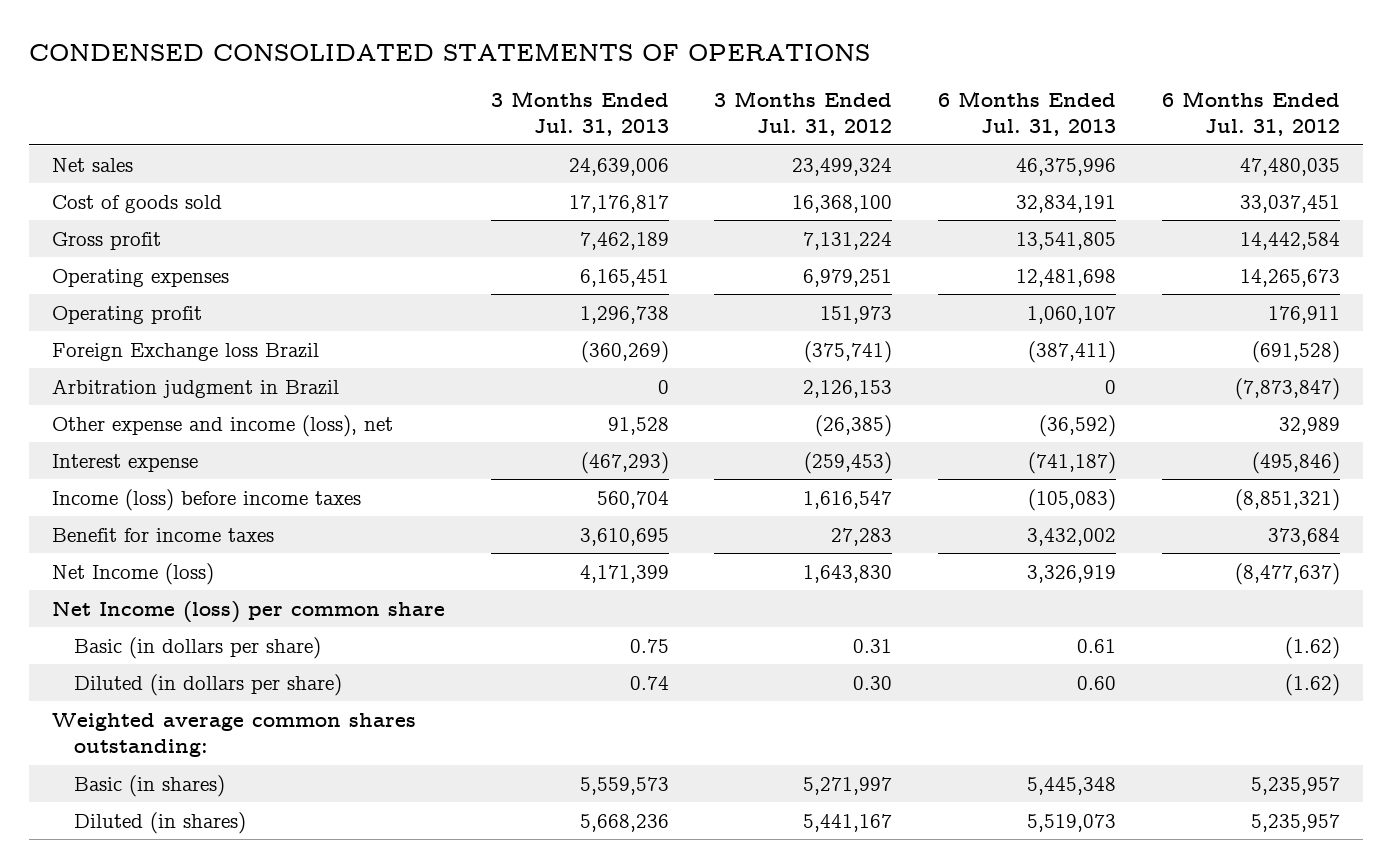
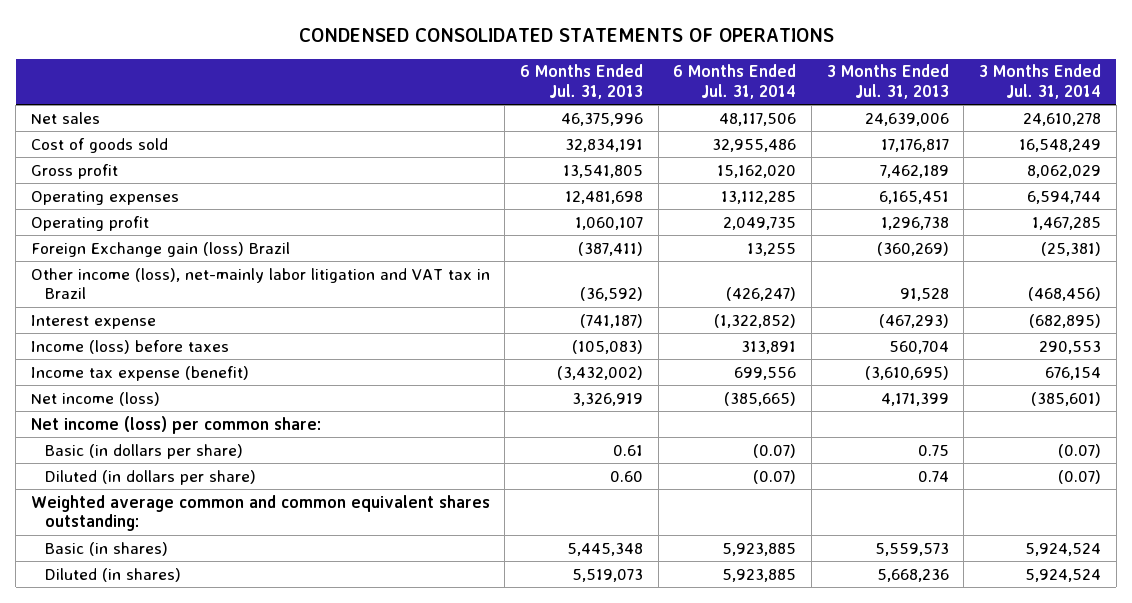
[714,91,893,137] 3 Months Ended Jul. 31, 2012 -> none
[1162,91,1341,137] 6 Months Ended Jul. 31, 2012 -> none
none -> [673,64,797,100] 6 Months Ended Jul. 31, 2014
none -> [978,64,1101,100] 3 Months Ended Jul. 31, 2014
[51,378,339,398] Arbitration judgment in Brazil -> none
[51,342,319,361] Foreign Exchange loss Brazil -> [30,241,290,257] Foreign Exchange gain (loss) Brazil
[51,414,393,437] Other expense and income (loss), net -> [30,267,490,300] Other income (loss), net-mainly labor litigation and VAT tax in Brazil
[51,488,361,511] Income (loss) before income taxes -> [30,339,229,354] Income (loss) before taxes
[51,527,274,542] Benefit for income taxes -> [30,365,249,381] Income tax expense (benefit)
[579,527,669,546] 3,610,695 -> [864,365,949,380] (3,610,695)
[1027,527,1117,546] 3,432,002 -> [557,365,644,380] (3,432,002)
[51,562,214,585] Net Income (loss) -> [30,391,160,406] Net income (loss)
[51,600,445,623] Net Income (loss) per common share -> [30,415,321,434] Net income (loss) per common share:
[51,712,416,758] Weighted average common shares outstanding: -> [30,494,490,532] Weighted average common and common equivalent shares outstanding:

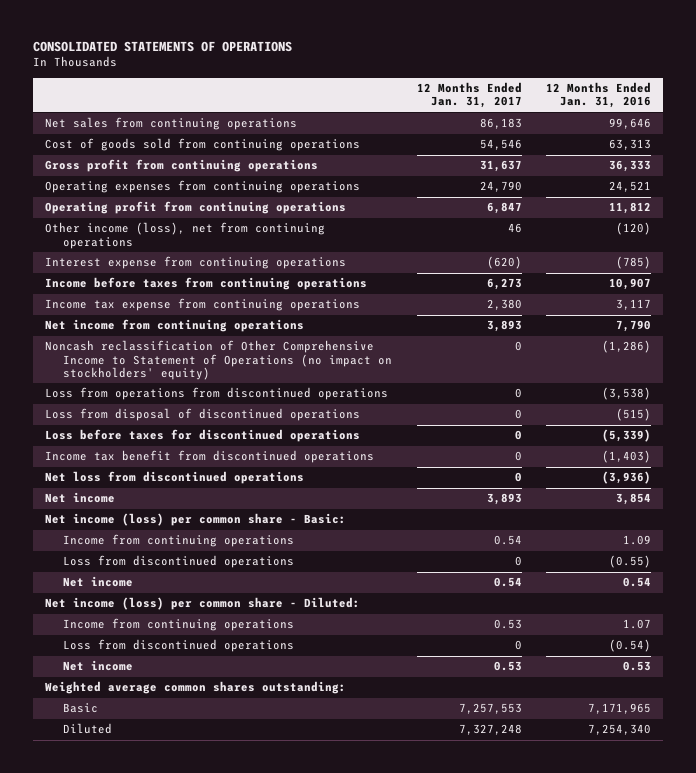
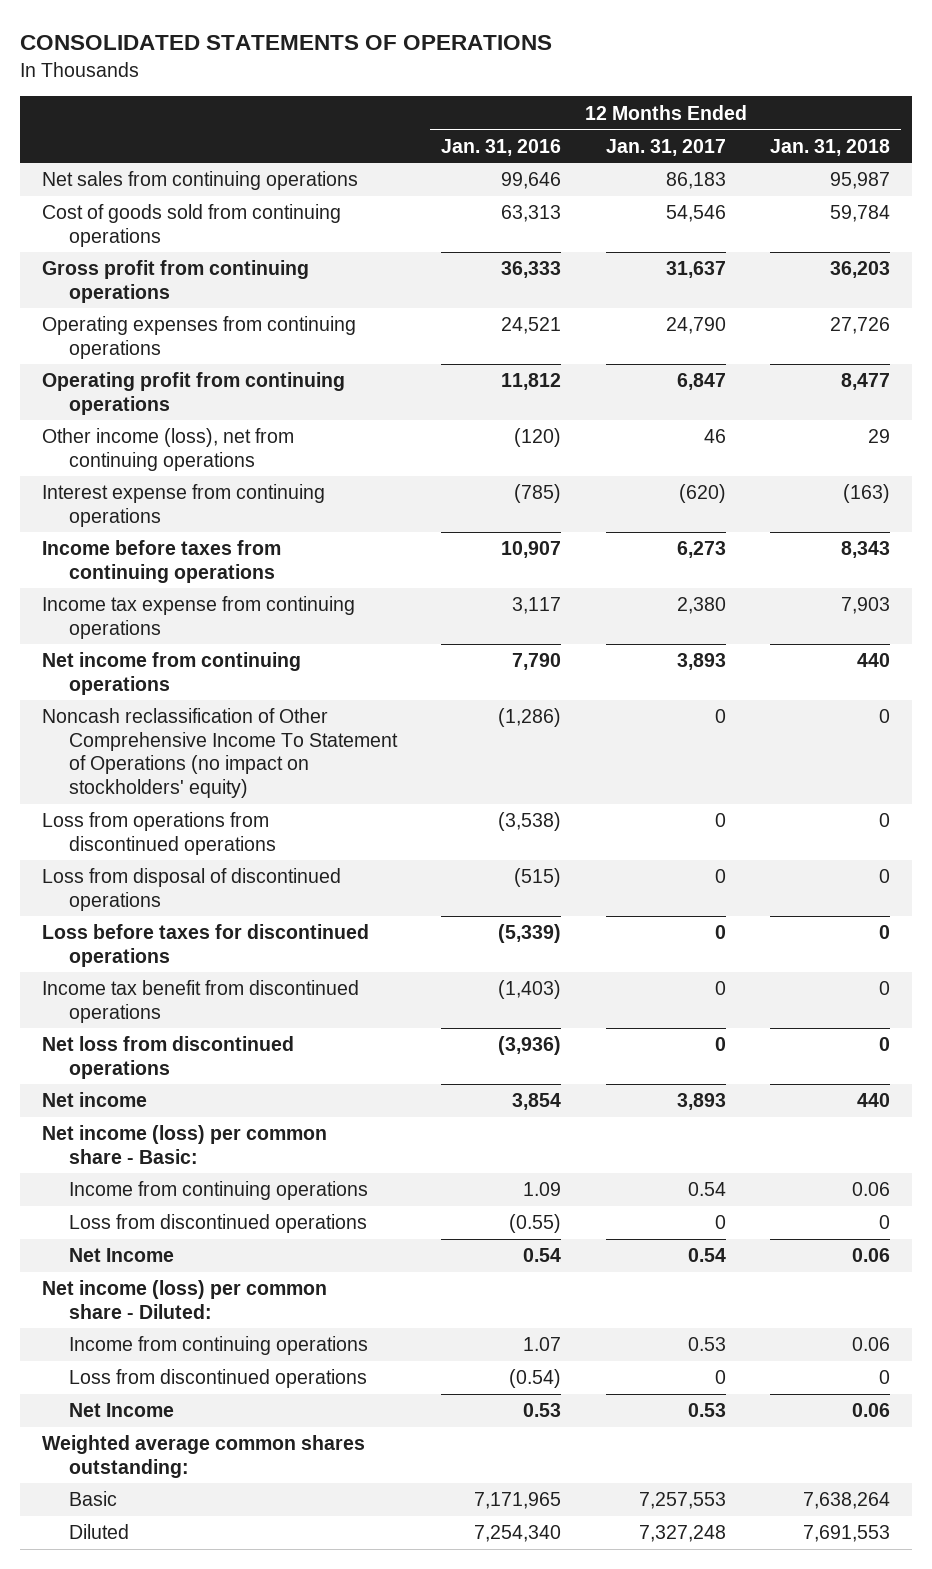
none -> [770,138,891,156] Jan. 31, 2018
[44,340,393,380] Noncash reclassification of Other Comprehensive Income to Statement of Operations (no impact on stockholders' equity) -> [41,708,398,798] Noncash reclassification of Other Comprehensive Income To Statement of Operations (no impact on stockholders' equity)
[63,576,134,588] Net income -> [68,1248,174,1263] Net Income
[63,660,134,672] Net income -> [68,1403,174,1418] Net Income

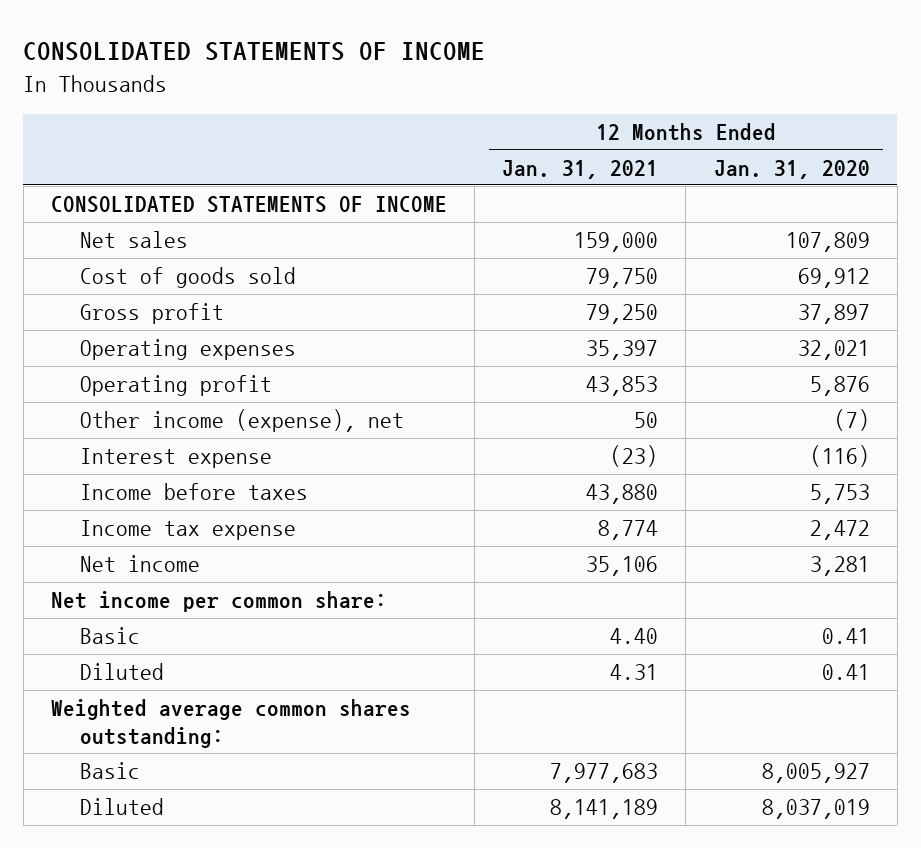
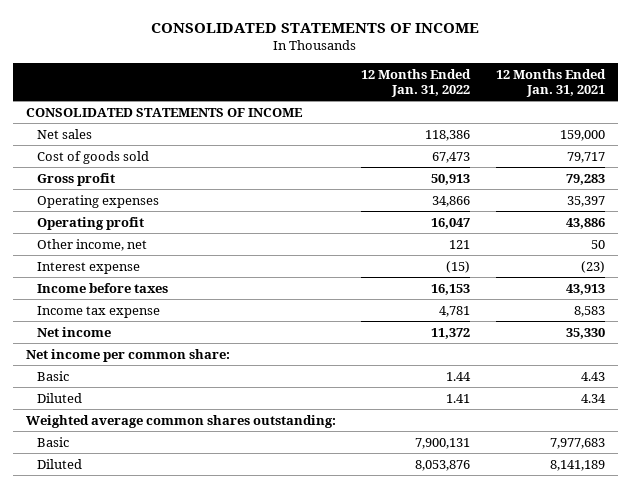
[713,159,870,179] Jan. 31, 2020 -> none
none -> [361,68,472,97] 12 Months Ended Jan. 31, 2022
[586,268,659,289] 79,750 -> [567,151,606,163] 79,717
[586,304,659,325] 79,250 -> [566,173,606,185] 79,283
[586,376,659,397] 43,853 -> [566,217,606,229] 43,886
[80,409,405,433] Other income (expense), net -> [36,238,147,251] Other income, net
[586,484,659,505] 43,880 -> [566,283,606,295] 43,913
[598,520,659,541] 8,774 -> [574,305,606,317] 8,583
[586,556,659,577] 35,106 -> [566,327,606,339] 35,330
[610,628,659,645] 4.40 -> [581,371,606,381] 4.43
[610,664,659,681] 4.31 -> [581,393,607,403] 4.34

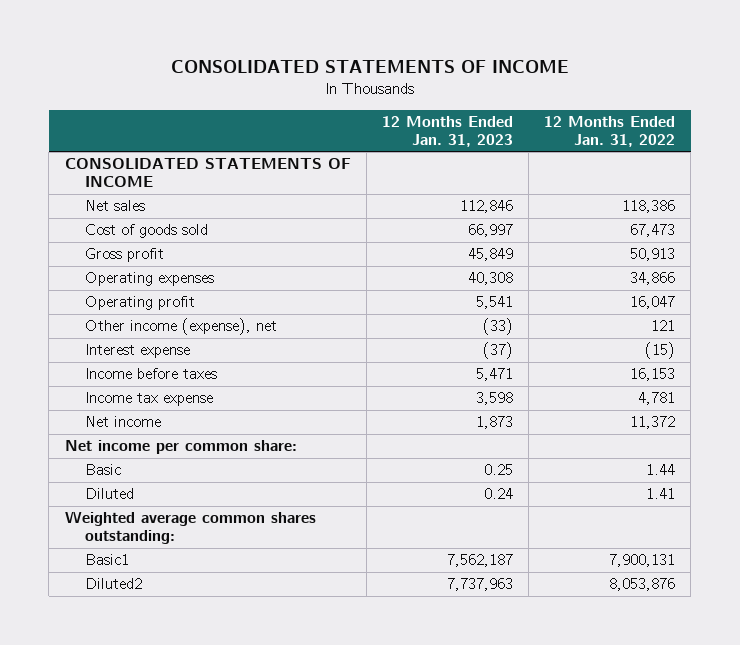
[496,68,607,97] 12 Months Ended Jan. 31, 2021 -> none
none -> [381,115,513,148] 12 Months Ended Jan. 31, 2023
[36,238,147,251] Other income, net -> [84,318,277,336] Other income (expense), net
[36,436,69,447] Basic -> [84,554,129,566] Basic1
[36,458,82,469] Diluted -> [84,578,142,590] Diluted2

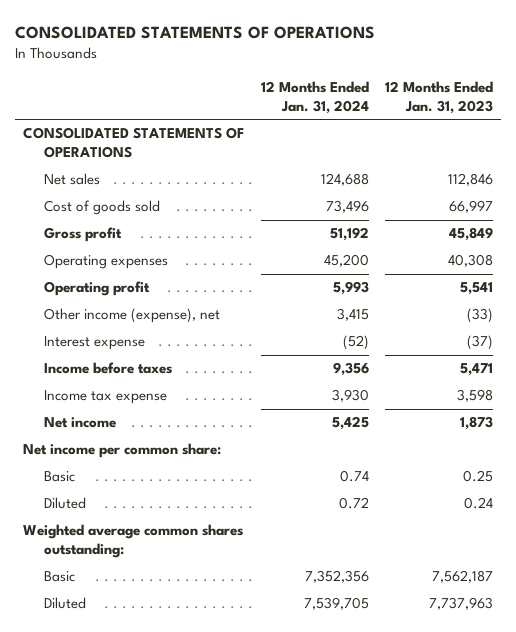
[170,60,569,74] CONSOLIDATED STATEMENTS OF INCOME -> [15,26,376,40] CONSOLIDATED STATEMENTS OF OPERATIONS
[544,115,676,148] 12 Months Ended Jan. 31, 2022 -> none
none -> [260,80,369,114] 12 Months Ended Jan. 31, 2024
[64,158,351,188] CONSOLIDATED STATEMENTS OF INCOME -> [23,127,245,159] CONSOLIDATED STATEMENTS OF OPERATIONS
[84,554,129,566] Basic1 -> [44,571,76,583] Basic
[84,578,142,590] Diluted2 -> [44,597,87,610] Diluted

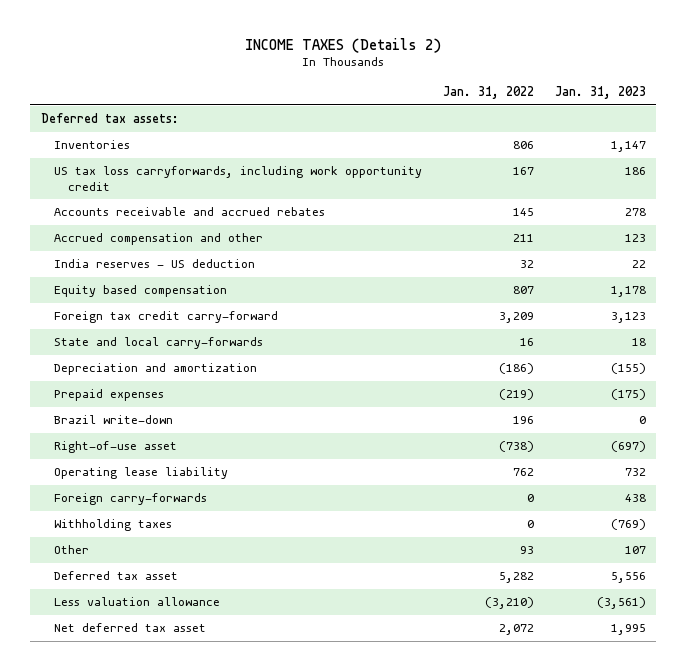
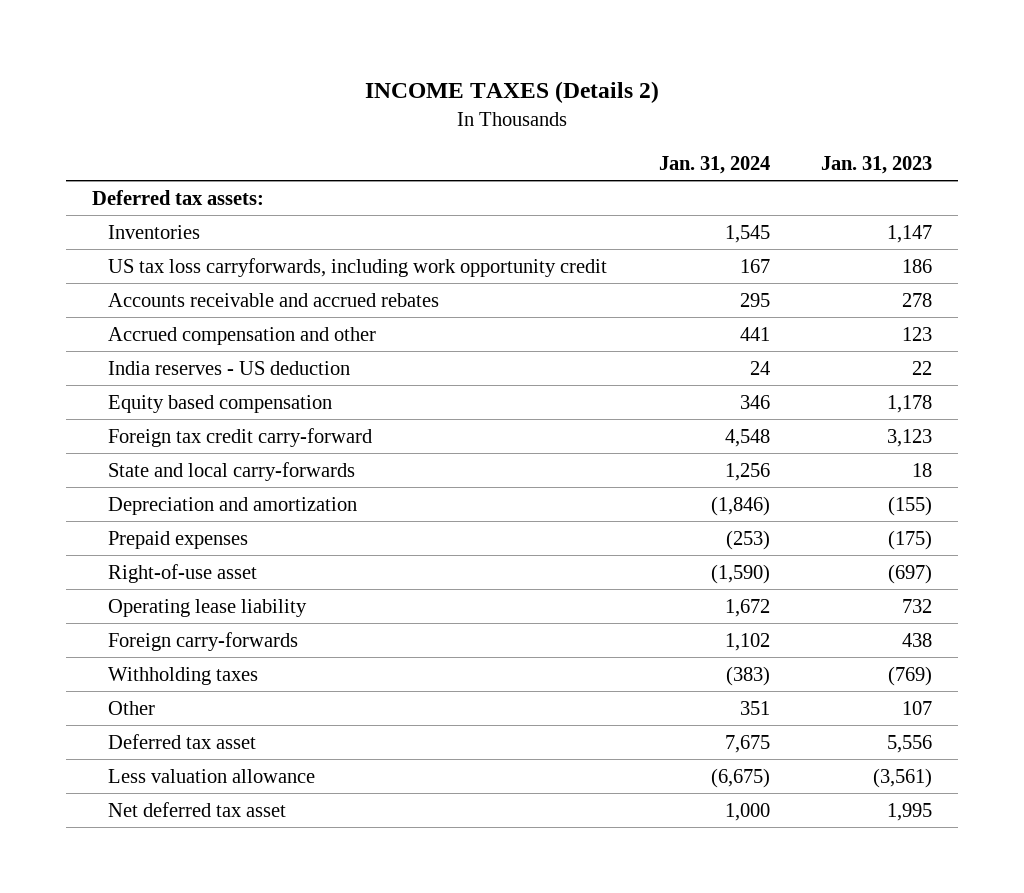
[443,86,535,100] Jan. 31, 2022 -> none
none -> [658,156,770,175] Jan. 31, 2024
[54,415,174,425] Brazil write-down -> none

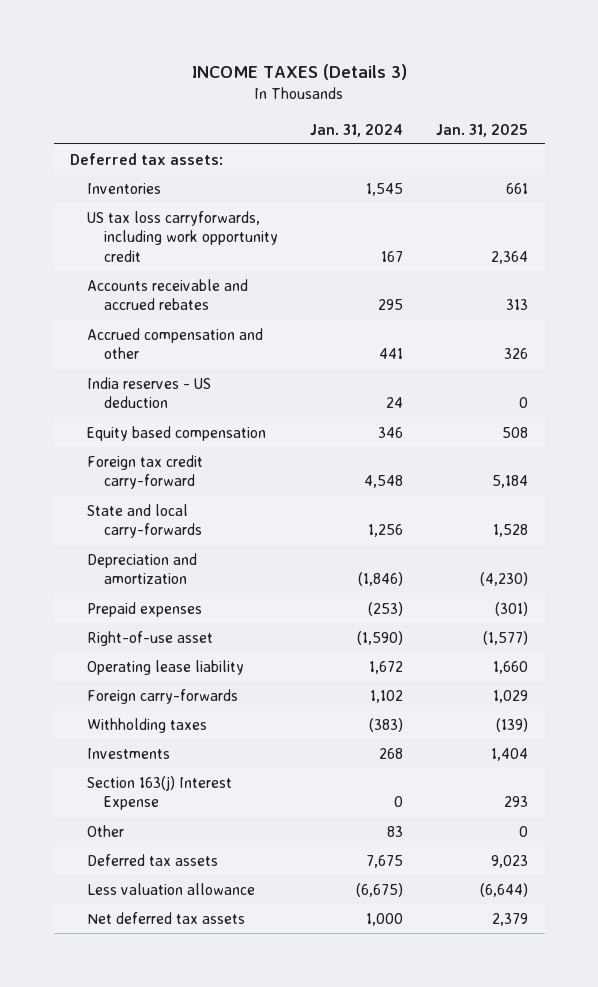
[364,81,659,104] INCOME TAXES (Details 2) -> [192,64,408,81] INCOME TAXES (Details 3)
[821,156,933,175] Jan. 31, 2023 -> none
none -> [436,123,529,137] Jan. 31, 2025
none -> [86,747,170,759] Investments
none -> [86,775,232,811] Section 163(j) Interest Expense
[739,700,770,715] 351 -> [387,825,404,837] 83
[108,733,257,749] Deferred tax asset -> [86,853,218,866] Deferred tax assets
[108,801,287,817] Net deferred tax asset -> [86,911,245,924] Net deferred tax assets

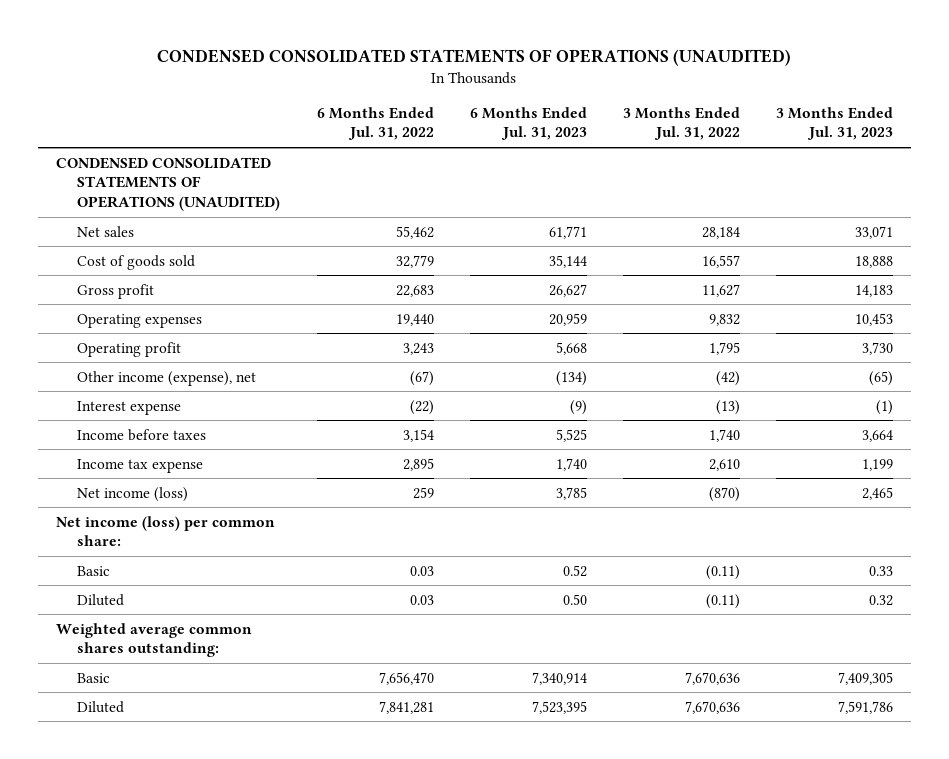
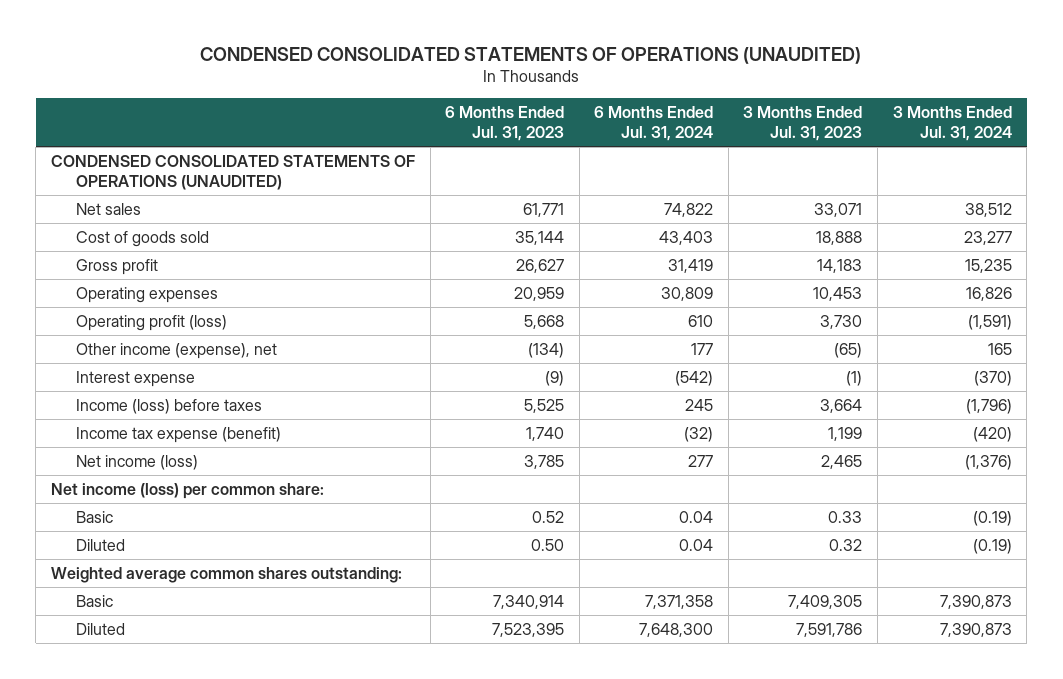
[316,106,434,141] 6 Months Ended Jul. 31, 2022 -> none
[622,106,740,141] 3 Months Ended Jul. 31, 2022 -> none
none -> [594,106,714,141] 6 Months Ended Jul. 31, 2024
none -> [892,106,1012,141] 3 Months Ended Jul. 31, 2024
[77,341,182,357] Operating profit -> [76,314,228,331] Operating profit (loss)
[77,428,207,441] Income before taxes -> [76,398,263,414] Income (loss) before taxes
[77,458,204,473] Income tax expense -> [76,426,282,443] Income tax expense (benefit)

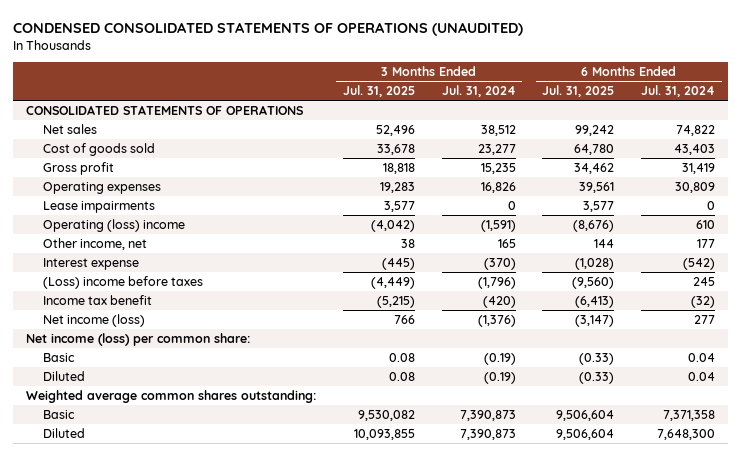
[445,106,565,141] 6 Months Ended Jul. 31, 2023 -> none
[743,106,863,141] 3 Months Ended Jul. 31, 2023 -> none
none -> [343,85,416,98] Jul. 31, 2025
none -> [542,85,615,98] Jul. 31, 2025
[50,154,415,190] CONDENSED CONSOLIDATED STATEMENTS OF OPERATIONS (UNAUDITED) -> [26,105,304,116] CONSOLIDATED STATEMENTS OF OPERATIONS
none -> [42,201,155,214] Lease impairments
[76,314,228,331] Operating profit (loss) -> [42,219,185,233] Operating (loss) income
[76,342,278,359] Other income (expense), net -> [42,238,147,251] Other income, net
[76,398,263,414] Income (loss) before taxes -> [42,276,203,290] (Loss) income before taxes
[76,426,282,443] Income tax expense (benefit) -> [42,295,152,306] Income tax benefit

